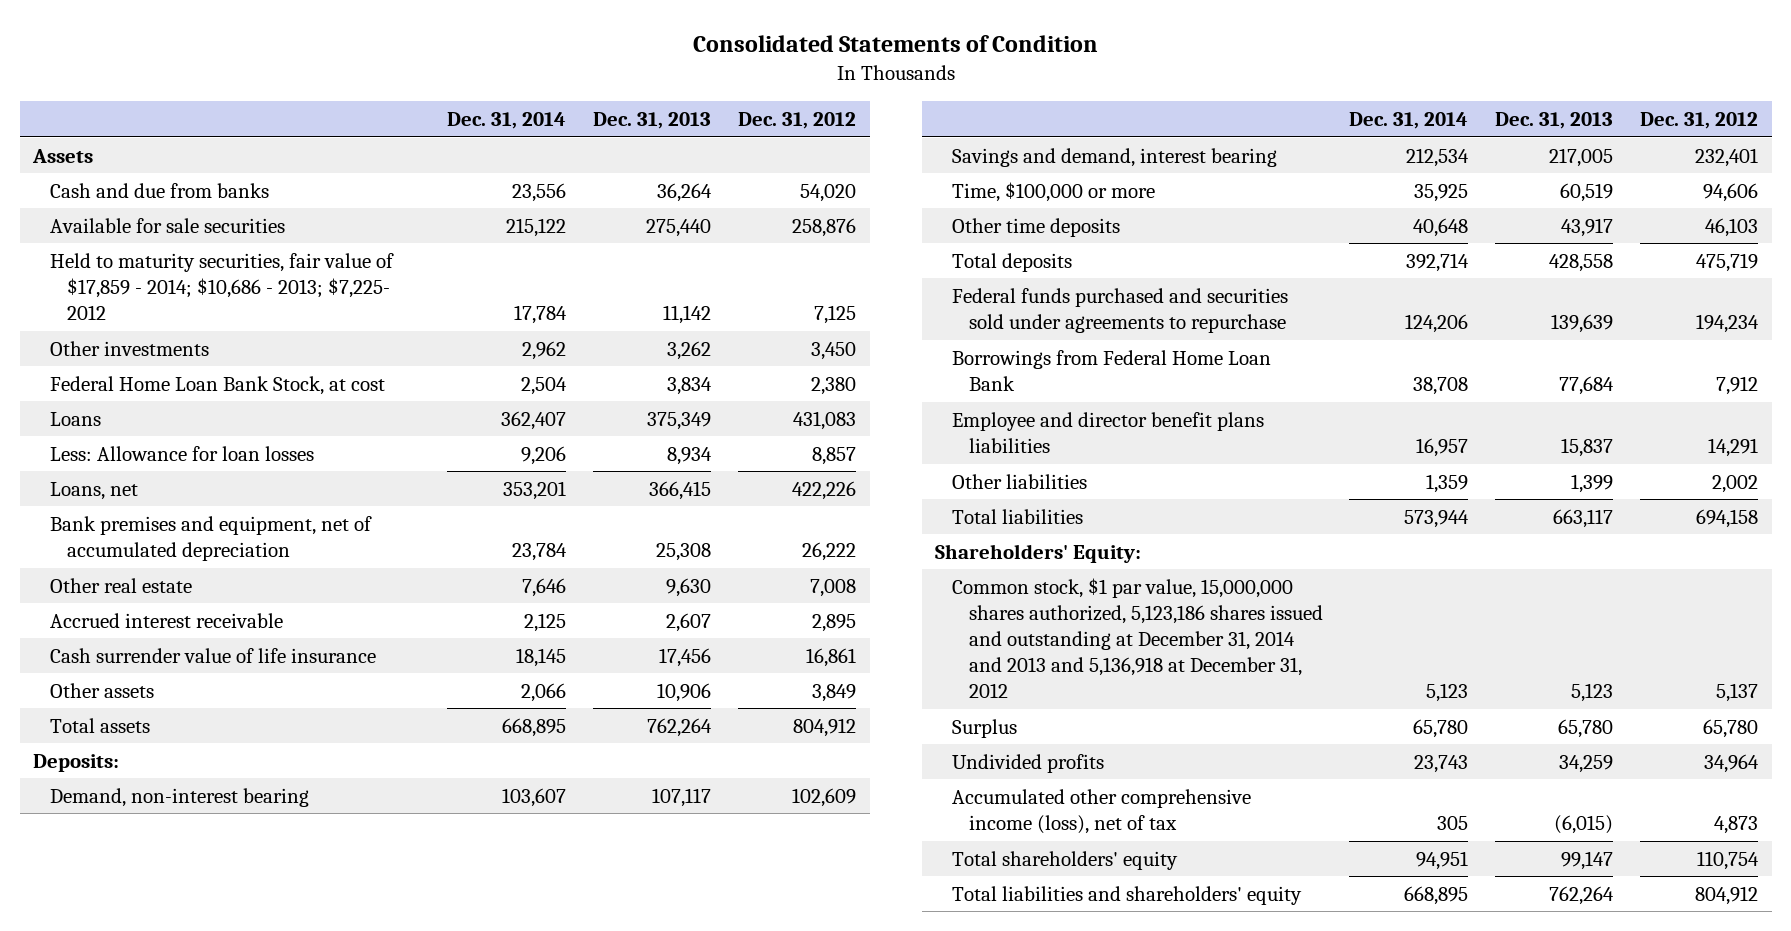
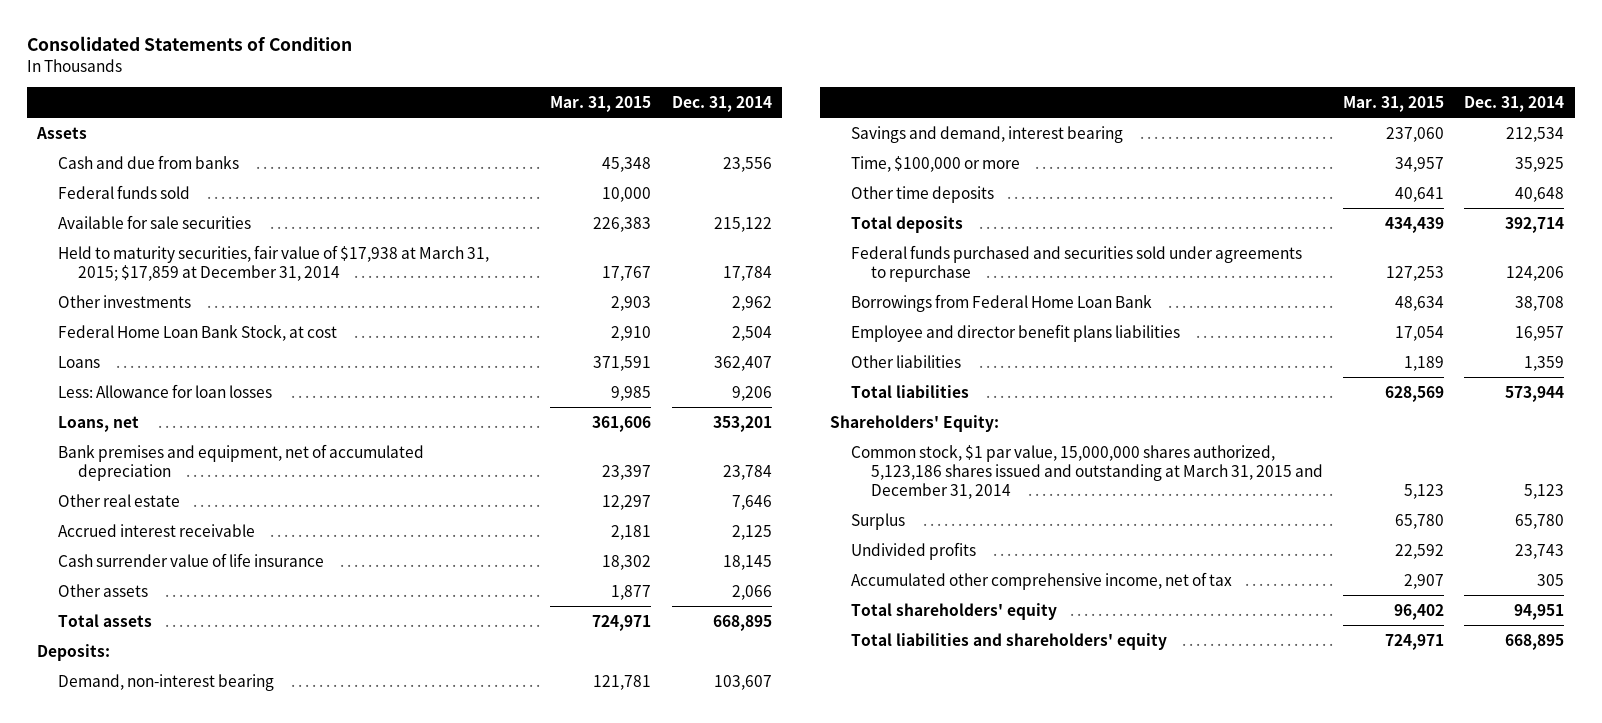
[593,112,712,130] Dec. 31, 2013 -> none
[738,112,857,130] Dec. 31, 2012 -> none
none -> [550,95,652,112] Mar. 31, 2015
none -> [57,184,190,199] Federal funds sold
[49,252,394,320] Held to maturity securities, fair value of $17,859 - 2014; $10,686 - 2013; $7,225- 2012 -> [57,244,489,281] Held to maturity securities, fair value of $17,938 at March 31, 2015; $17,859 at December 31, 2014
[951,577,1323,698] Common stock, $1 par value, 15,000,000 shares authorized, 5,123,186 shares issued and outstanding at December 31, 2014 and 2013 and 5,136,918 at December 31, 2012 -> [850,444,1324,499] Common stock, $1 par value, 15,000,000 shares authorized, 5,123,186 shares issued and outstanding at March 31, 2015 and December 31, 2014
[951,788,1251,834] Accumulated other comprehensive income (loss), net of tax -> [850,571,1232,590] Accumulated other comprehensive income, net of tax

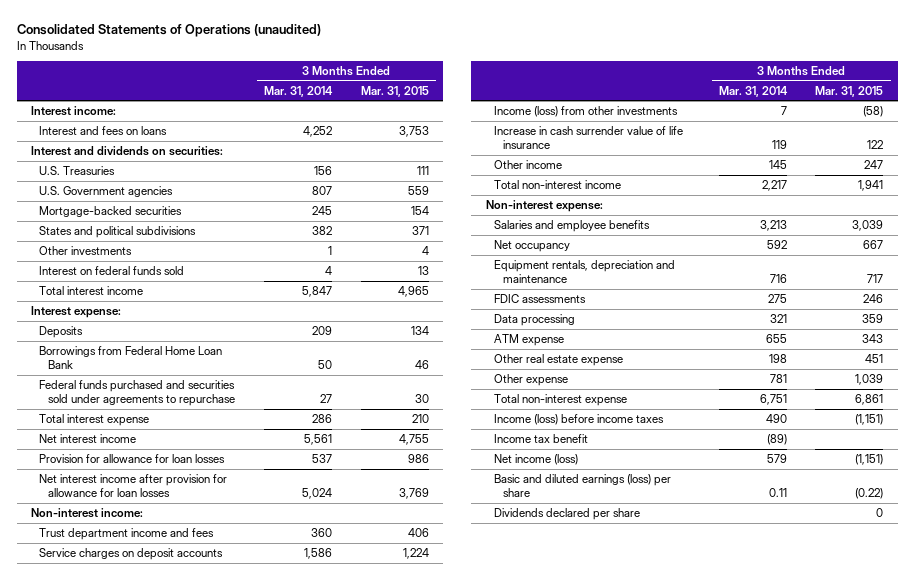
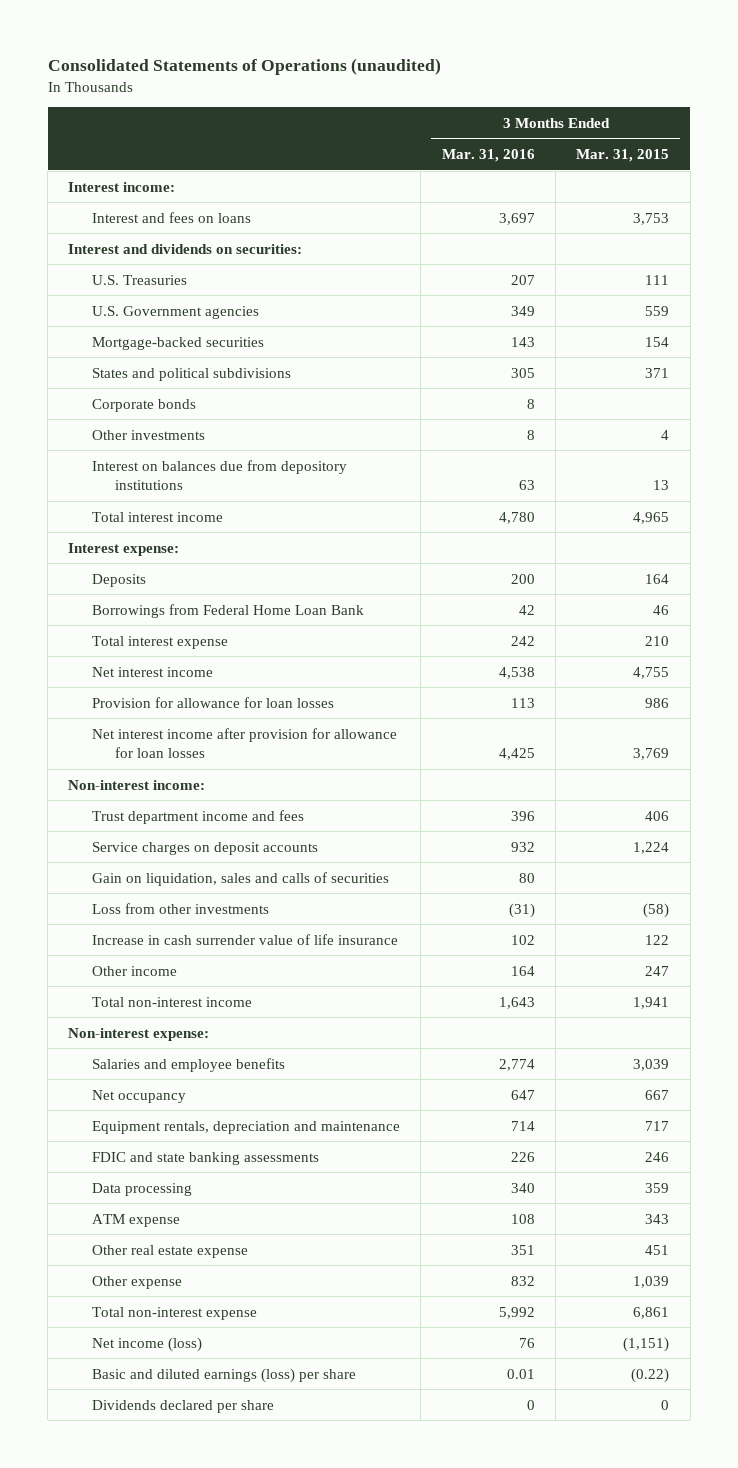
[263,85,333,97] Mar. 31, 2014 -> none
none -> [441,148,535,162] Mar. 31, 2016
none -> [91,398,196,412] Corporate bonds
[39,265,185,275] Interest on federal funds sold -> none
none -> [91,459,347,491] Interest on balances due from depository institutions
[410,325,429,335] 134 -> [645,573,670,584] 164
[39,379,236,407] Federal funds purchased and securities sold under agreements to repurchase -> none
none -> [91,871,389,886] Gain on liquidation, sales and calls of securities
[494,105,679,117] Income (loss) from other investments -> [91,902,269,914] Loss from other investments
[494,293,587,303] FDIC assessments -> [91,1151,319,1165] FDIC and state banking assessments
[494,413,665,425] Income (loss) before income taxes -> none
[494,433,589,443] Income tax benefit -> none

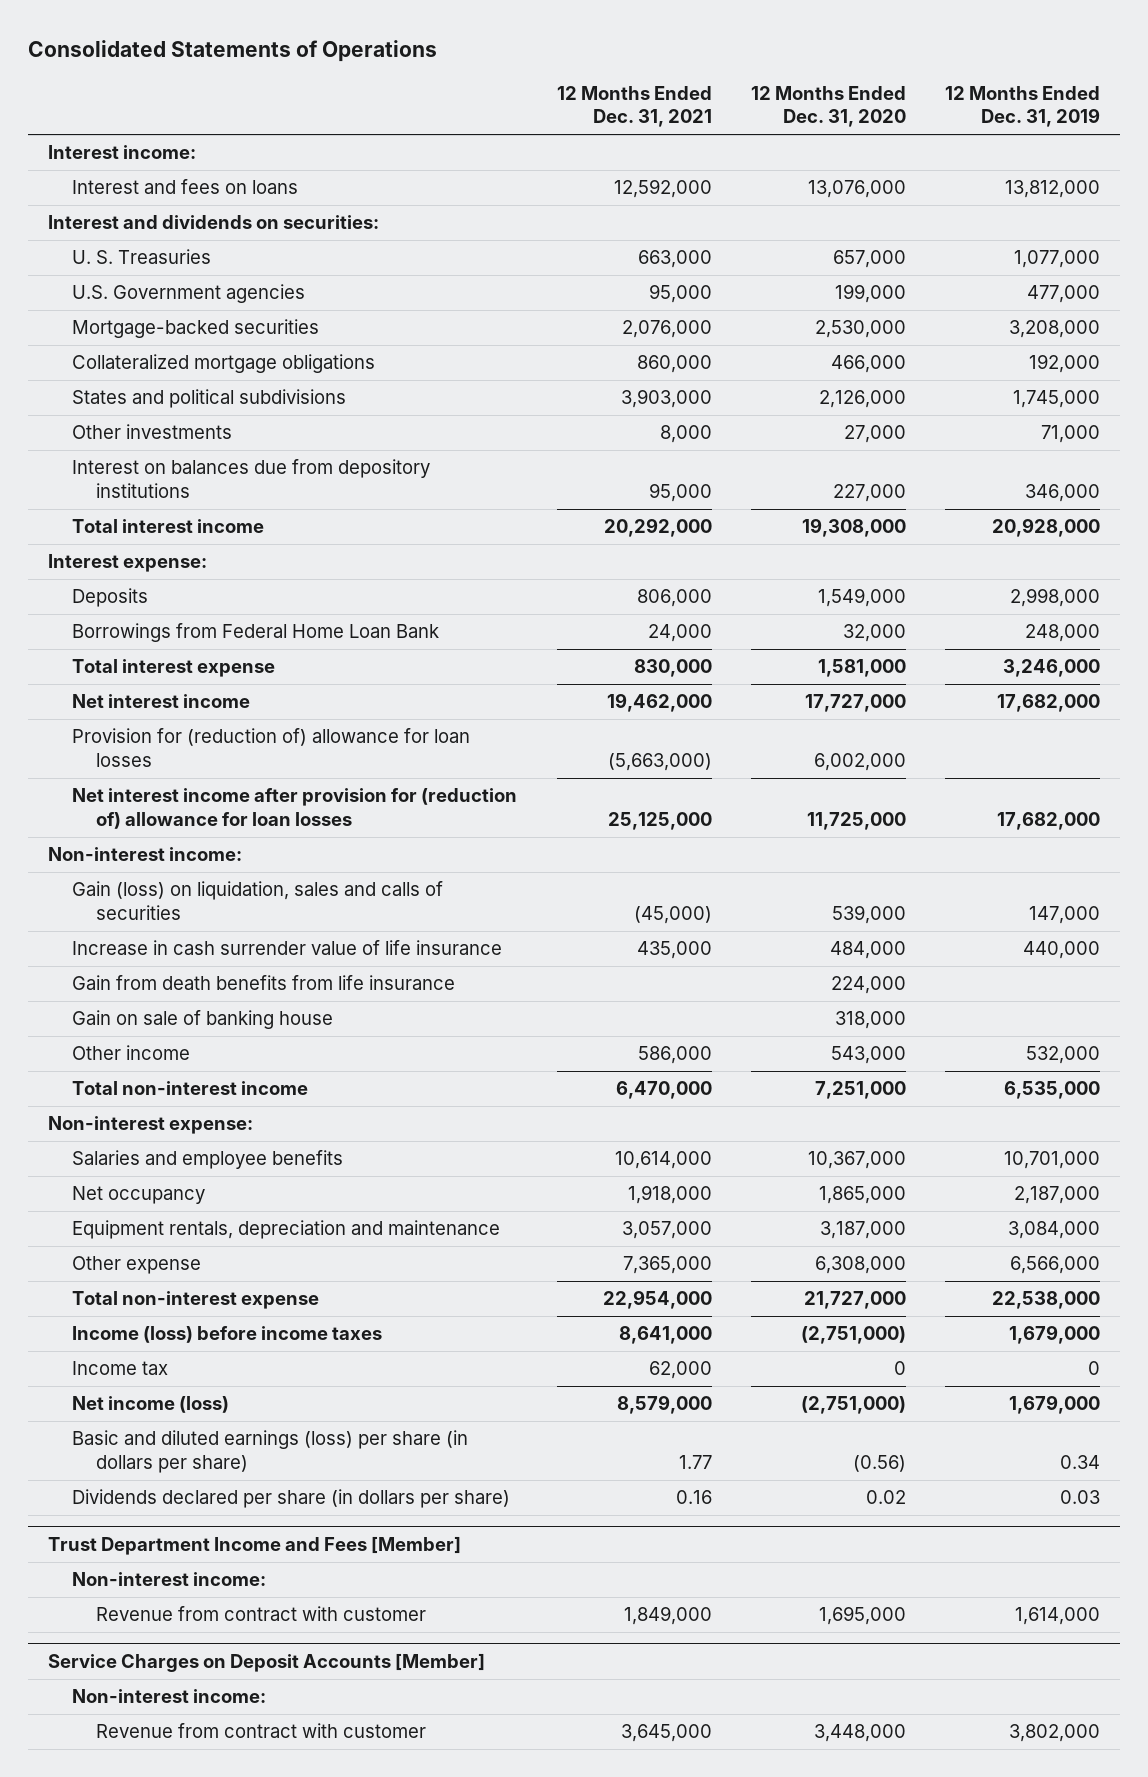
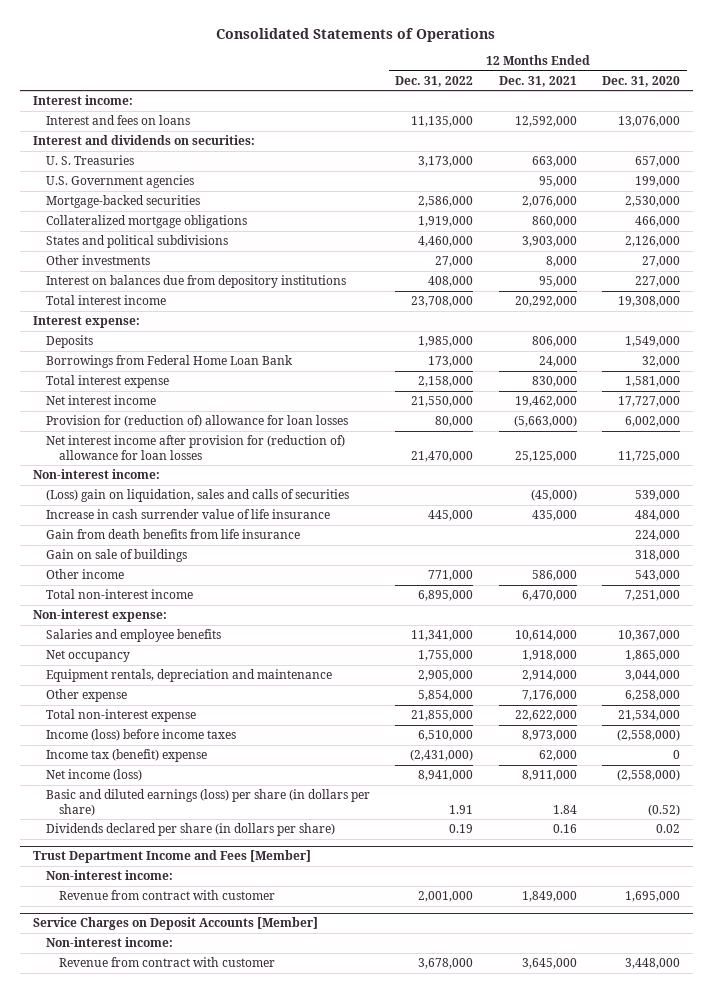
[945,85,1101,128] 12 Months Ended Dec. 31, 2019 -> none
none -> [395,75,474,87] Dec. 31, 2022
[72,881,444,920] Gain (loss) on liquidation, sales and calls of securities -> [45,489,349,503] (Loss) gain on liquidation, sales and calls of securities
[72,1010,334,1030] Gain on sale of banking house -> [45,549,187,563] Gain on sale of buildings
[621,1221,712,1240] 3,057,000 -> [521,670,577,682] 2,914,000
[819,1221,906,1240] 3,187,000 -> [625,670,681,682] 3,044,000
[622,1256,712,1275] 7,365,000 -> [521,690,577,702] 7,176,000
[814,1256,906,1275] 6,308,000 -> [625,690,681,702] 6,258,000
[602,1290,712,1310] 22,954,000 -> [514,710,577,722] 22,622,000
[803,1291,906,1310] 21,727,000 -> [618,710,681,722] 21,534,000
[618,1326,712,1345] 8,641,000 -> [521,730,577,742] 8,973,000
[800,1326,906,1345] (2,751,000) -> [617,729,681,742] (2,558,000)
[72,1361,169,1376] Income tax -> [45,749,207,763] Income tax (benefit) expense
[616,1395,712,1415] 8,579,000 -> [521,770,577,782] 8,911,000
[800,1396,906,1415] (2,751,000) -> [617,769,681,782] (2,558,000)
[678,1454,712,1469] 1.77 -> [552,804,577,814] 1.84
[852,1454,906,1472] (0.56) -> [648,803,681,816] (0.52)

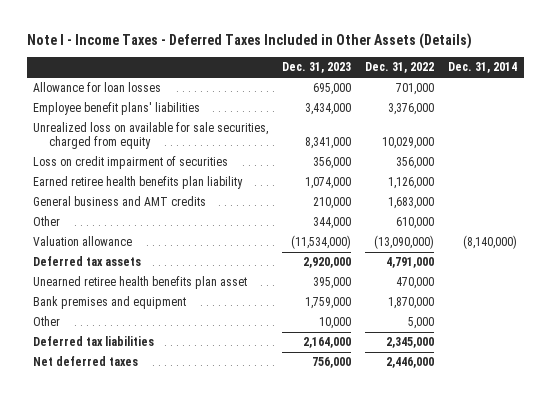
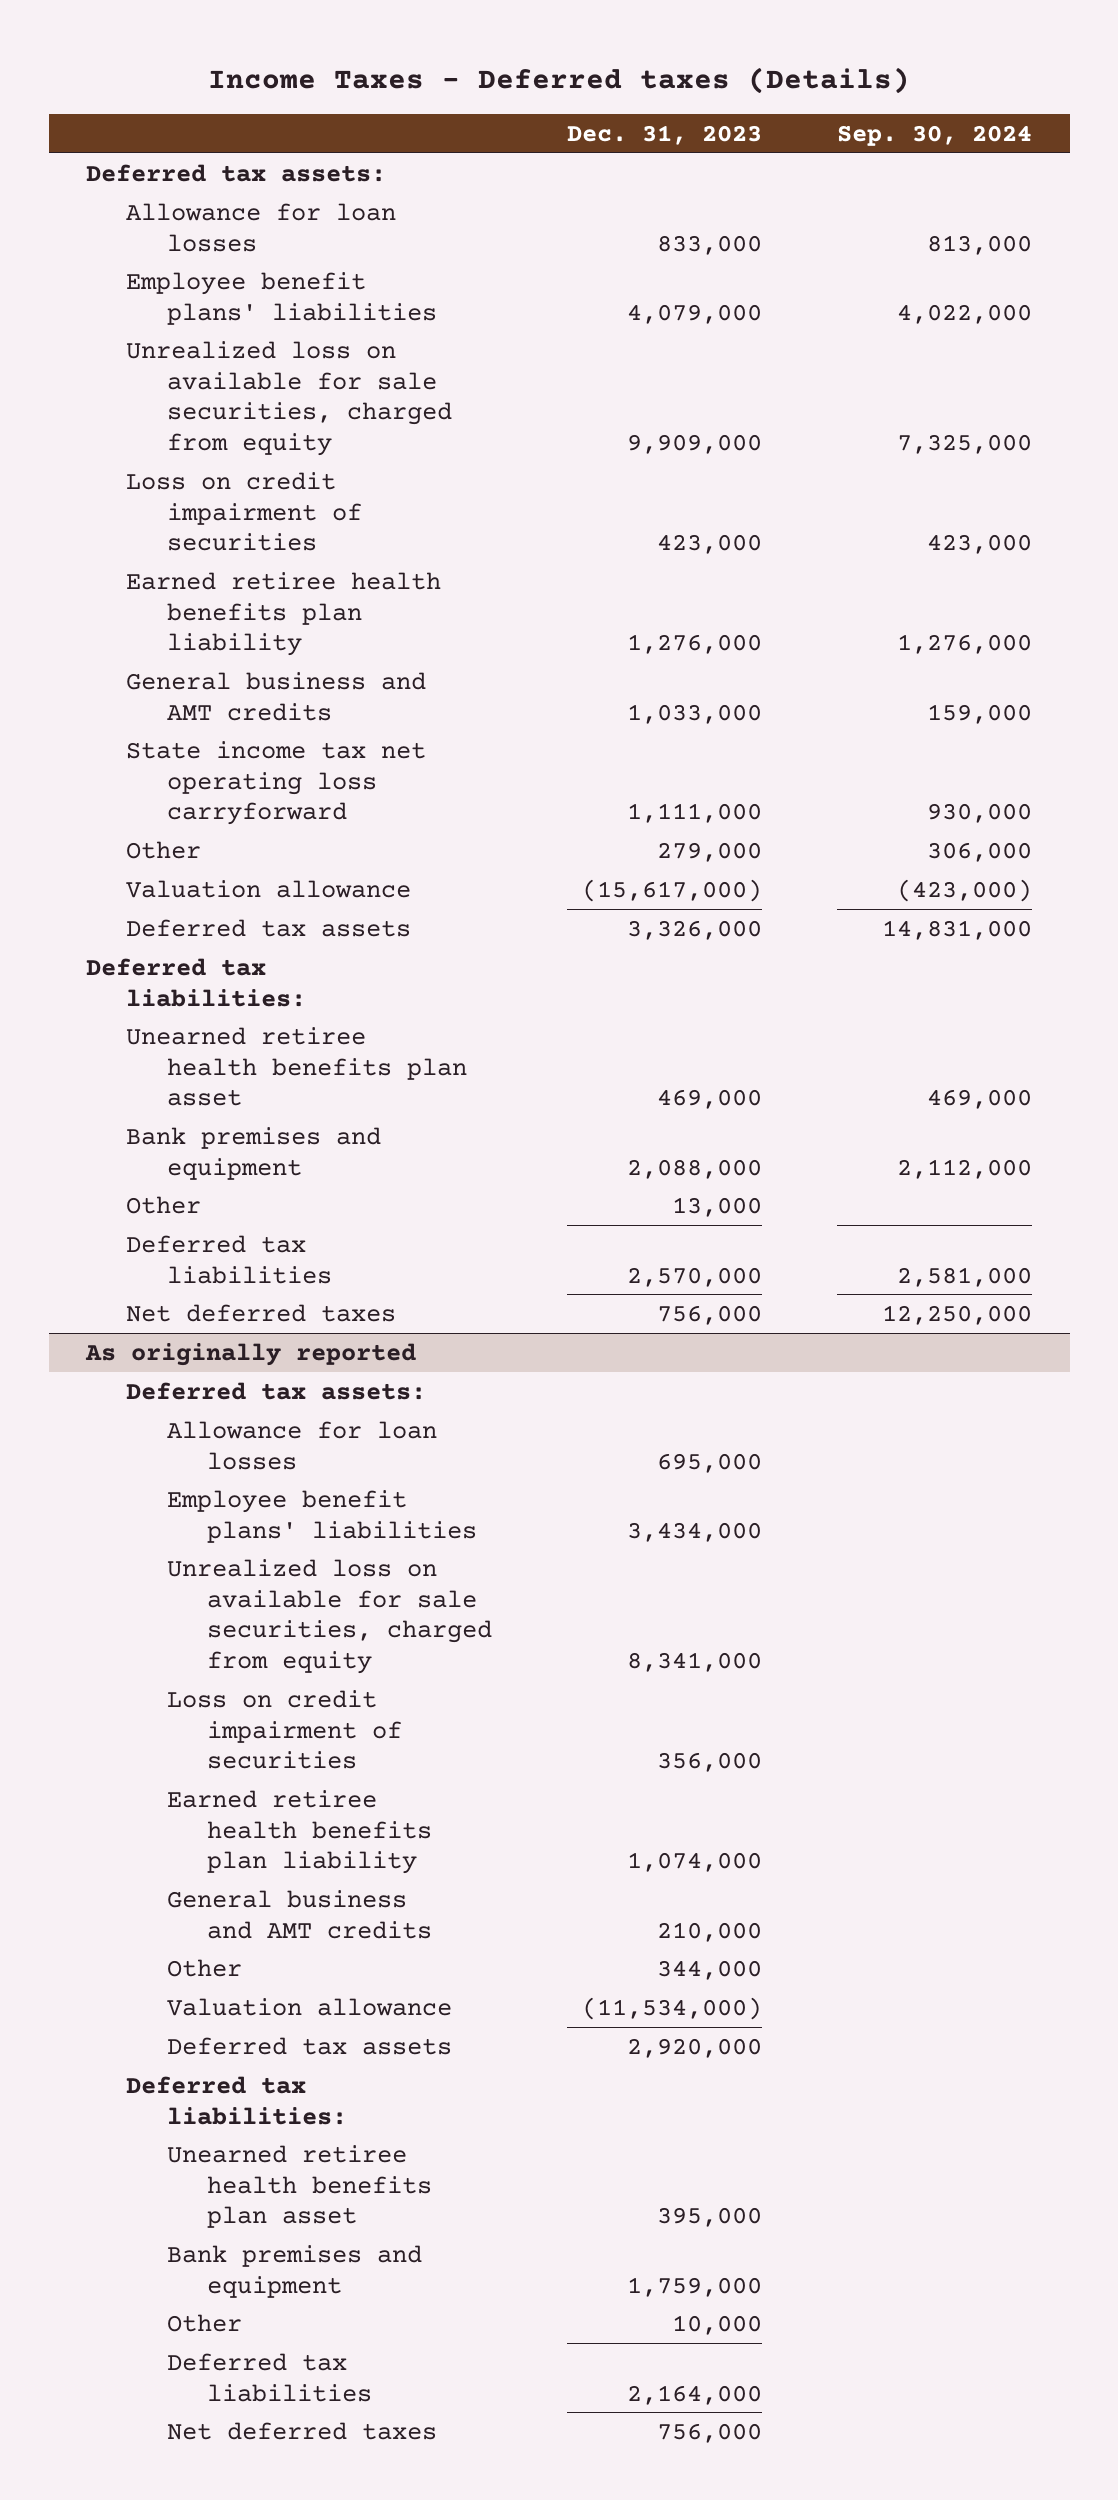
[26,33,472,50] Note I - Income Taxes - Deferred Taxes Included in Other Assets (Details) -> [208,67,911,95] Income Taxes - Deferred taxes (Details)
[364,62,434,74] Dec. 31, 2022 -> none
[447,62,517,74] Dec. 31, 2014 -> none
none -> [837,124,1033,146] Sep. 30, 2024
none -> [86,163,387,182] Deferred tax assets:
none -> [126,202,397,252] Allowance for loan losses
none -> [126,271,437,325] Employee benefit plans' liabilities
none -> [126,340,452,457] Unrealized loss on available for sale securities, charged from equity
none -> [126,471,362,552] Loss on credit impairment of securities
none -> [126,571,442,657] Earned retiree health benefits plan liability
none -> [126,671,427,721] General business and AMT credits
none -> [126,740,427,826] State income tax net operating loss carryforward
none -> [126,840,202,859] Other
none -> [126,879,412,898] Valuation allowance
none -> [126,918,412,937] Deferred tax assets
none -> [86,957,307,1007] Deferred tax liabilities:
none -> [126,1026,467,1107] Unearned retiree health benefits plan asset
none -> [126,1126,382,1180] Bank premises and equipment
none -> [126,1195,202,1214] Other
none -> [126,1234,332,1284] Deferred tax liabilities
none -> [126,1303,397,1322] Net deferred taxes
none -> [85,1342,417,1366] As originally reported
none -> [126,1381,427,1400] Deferred tax assets:
none -> [126,2075,347,2125] Deferred tax liabilities:

